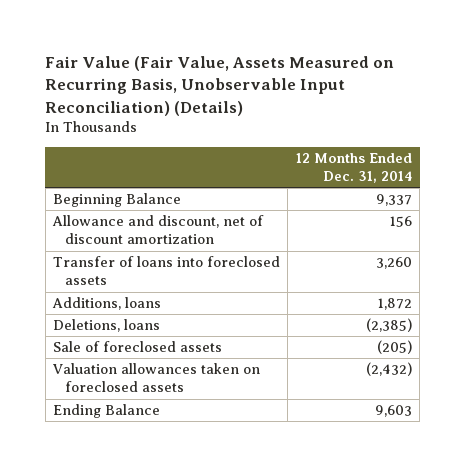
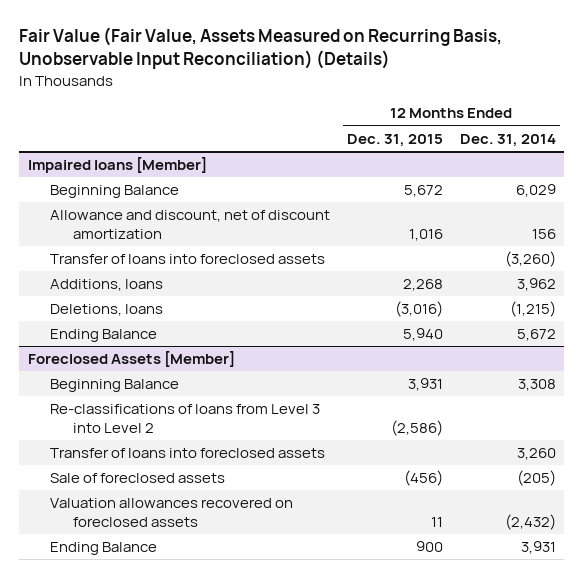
none -> [347,133,444,147] Dec. 31, 2015
none -> [27,157,207,174] Impaired loans [Member]
[375,194,412,207] 9,337 -> [515,184,556,198] 6,029
none -> [50,254,326,265] Transfer of loans into foreclosed assets
none -> [50,279,164,292] Additions, loans
none -> [50,304,164,317] Deletions, loans
none -> [50,329,158,343] Ending Balance
none -> [27,351,235,368] Foreclosed Assets [Member]
none -> [50,379,180,393] Beginning Balance
none -> [50,404,321,434] Re-classifications of loans from Level 3 into Level 2
[52,297,162,311] Additions, loans -> none
[53,319,161,333] Deletions, loans -> none
[52,363,261,393] Valuation allowances taken on foreclosed assets -> [50,498,294,528] Valuation allowances recovered on foreclosed assets
[374,405,412,418] 9,603 -> [520,541,556,555] 3,931

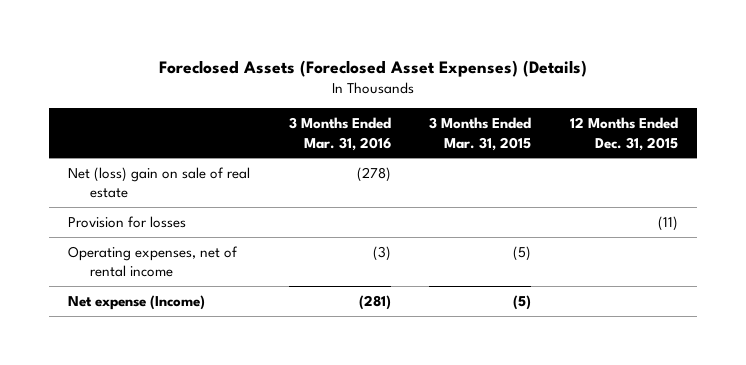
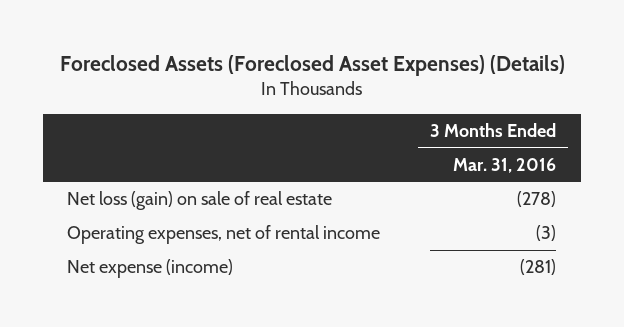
[429,117,532,151] 3 Months Ended Mar. 31, 2015 -> none
[569,117,678,151] 12 Months Ended Dec. 31, 2015 -> none
[68,215,187,228] Provision for losses -> none
[68,166,251,199] Net (loss) gain on sale of real estate -> [67,191,333,211] Net loss (gain) on sale of real estate
[68,294,206,310] Net expense (Income) -> [67,259,234,279] Net expense (income)

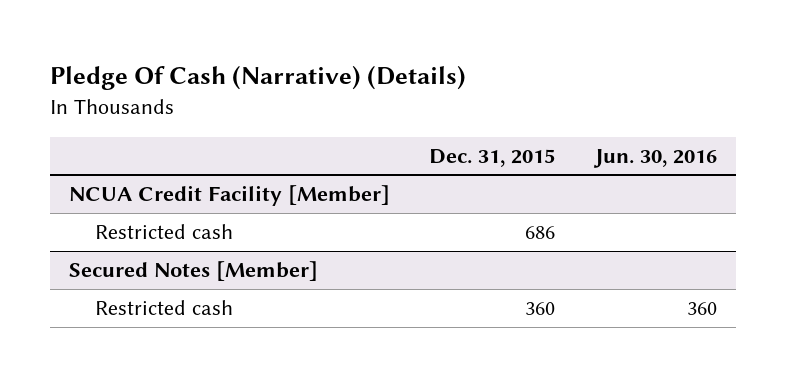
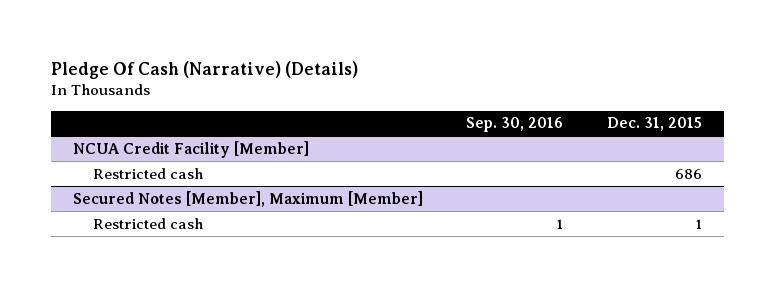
[592,148,717,168] Jun. 30, 2016 -> none
none -> [466,117,564,133] Sep. 30, 2016
[69,261,319,282] Secured Notes [Member] -> [72,190,423,207] Secured Notes [Member], Maximum [Member]
[525,302,556,316] 360 -> [694,218,702,229] 1

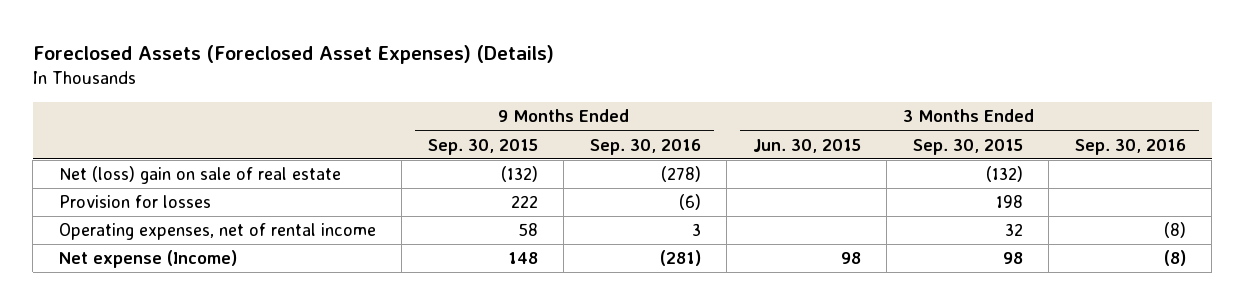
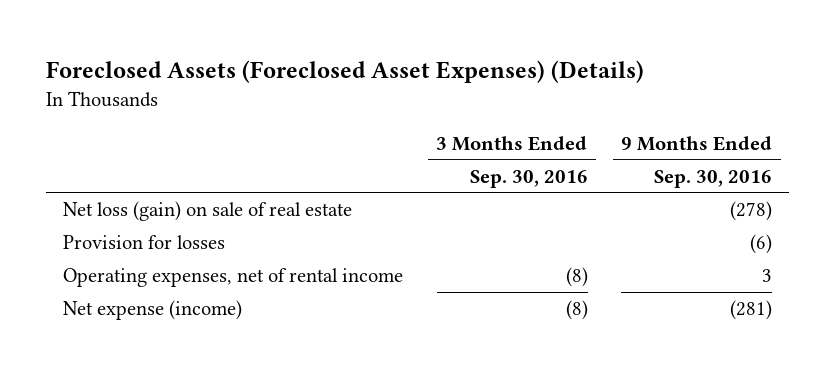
[427,138,538,155] Sep. 30, 2015 -> none
[752,138,861,153] Jun. 30, 2015 -> none
[912,138,1023,155] Sep. 30, 2015 -> none
[58,166,341,185] Net (loss) gain on sale of real estate -> [62,201,352,222] Net loss (gain) on sale of real estate
[58,250,237,269] Net expense (Income) -> [62,300,242,321] Net expense (income)

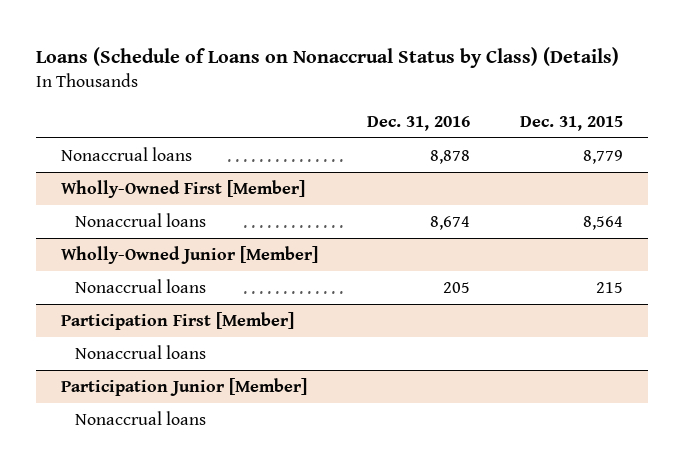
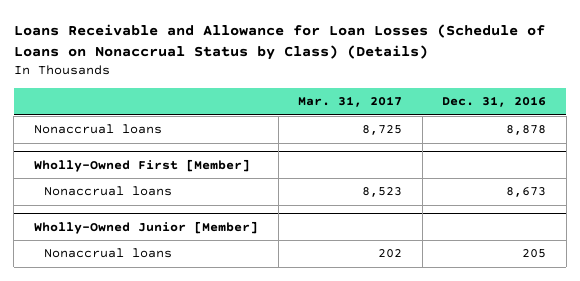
[36,47,620,69] Loans (Schedule of Loans on Nonaccrual Status by Class) (Details) -> [13,23,545,61] Loans Receivable and Allowance for Loan Losses (Schedule of Loans on Nonaccrual Status by Class) (Details)
[519,115,623,131] Dec. 31, 2015 -> none
none -> [298,96,403,108] Mar. 31, 2017
[430,215,471,230] 8,674 -> [506,187,547,198] 8,673
[60,311,294,330] Participation First [Member] -> none
[75,344,207,359] Nonaccrual loans -> none
[60,377,307,396] Participation Junior [Member] -> none
[75,410,207,425] Nonaccrual loans -> none

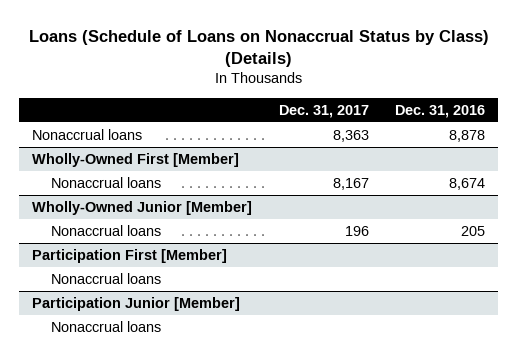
[13,23,545,61] Loans Receivable and Allowance for Loan Losses (Schedule of Loans on Nonaccrual Status by Class) (Details) -> [28,29,489,67] Loans (Schedule of Loans on Nonaccrual Status by Class) (Details)
[298,96,403,108] Mar. 31, 2017 -> none
none -> [278,104,369,118] Dec. 31, 2017
[506,187,547,198] 8,673 -> [448,178,485,191] 8,674
none -> [32,249,228,264] Participation First [Member]
none -> [51,273,162,285] Nonaccrual loans
none -> [32,297,241,312] Participation Junior [Member]
none -> [51,321,162,333] Nonaccrual loans

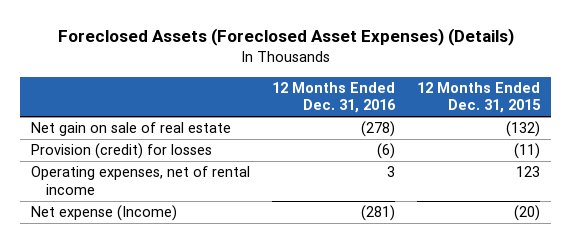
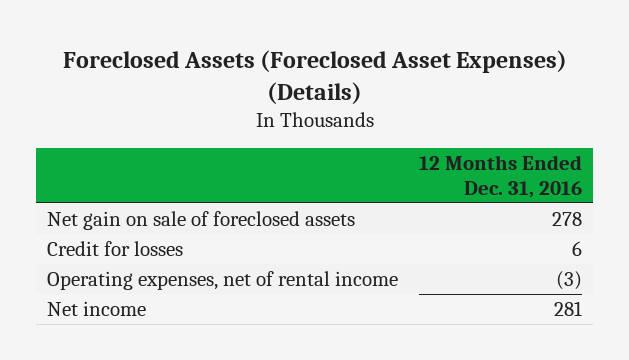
[417,81,542,114] 12 Months Ended Dec. 31, 2015 -> none
[30,122,231,137] Net gain on sale of real estate -> [46,211,355,231] Net gain on sale of foreclosed assets
[361,121,396,138] (278) -> [552,212,583,227] 278
[30,143,212,160] Provision (credit) for losses -> [46,241,183,257] Credit for losses
[377,143,396,160] (6) -> [572,241,583,257] 6
[387,166,396,178] 3 -> [556,271,583,291] (3)
[30,205,177,222] Net expense (Income) -> [46,301,146,317] Net income
[361,205,396,222] (281) -> [554,301,583,317] 281

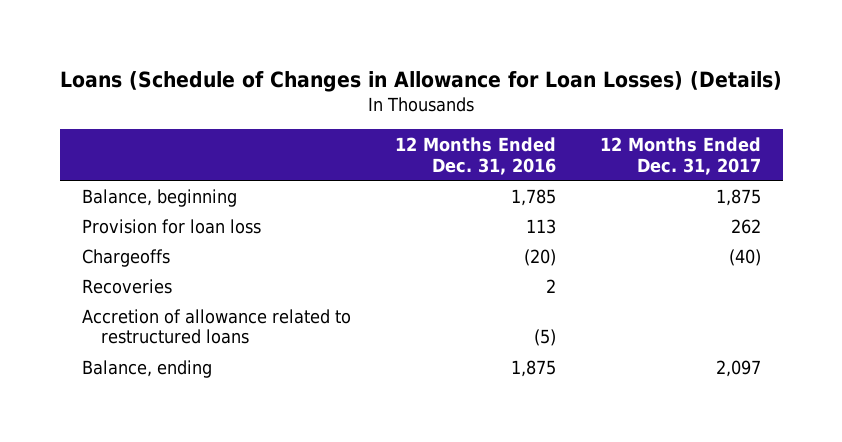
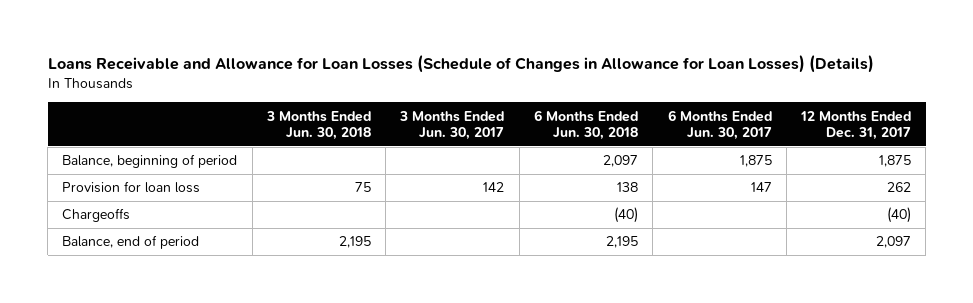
[60,71,783,93] Loans (Schedule of Changes in Allowance for Loan Losses) (Details) -> [47,55,874,74] Loans Receivable and Allowance for Loan Losses (Schedule of Changes in Allowance for Loan Losses) (Details)
[394,136,556,175] 12 Months Ended Dec. 31, 2016 -> none
none -> [265,110,371,140] 3 Months Ended Jun. 30, 2018
none -> [399,110,505,140] 3 Months Ended Jun. 30, 2017
none -> [533,109,638,140] 6 Months Ended Jun. 30, 2018
none -> [667,109,772,140] 6 Months Ended Jun. 30, 2017
[81,188,237,207] Balance, beginning -> [62,154,238,169] Balance, beginning of period
[81,278,172,294] Recoveries -> none
[81,308,351,345] Accretion of allowance related to restructured loans -> none
[81,359,212,378] Balance, ending -> [62,235,200,250] Balance, end of period

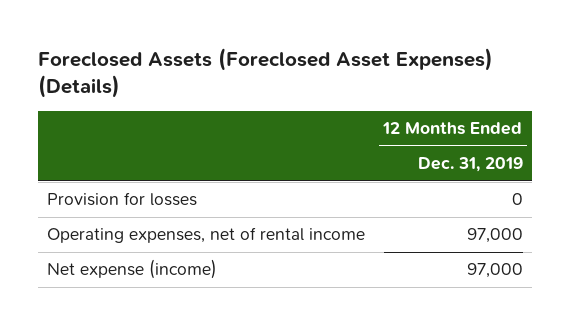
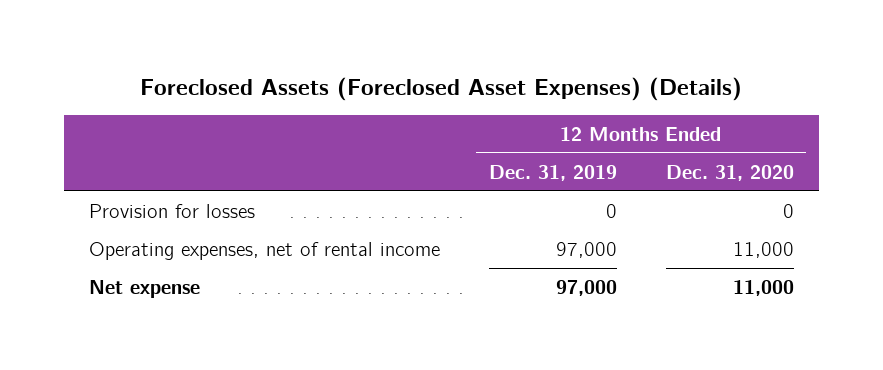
none -> [665,164,794,181] Dec. 31, 2020
[47,259,218,280] Net expense (income) -> [88,279,200,298] Net expense

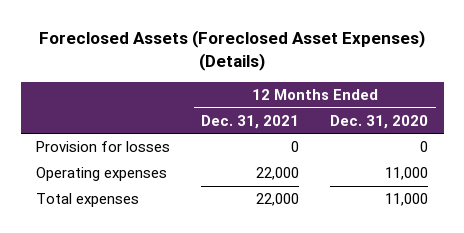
[488,164,617,181] Dec. 31, 2019 -> none
none -> [201,114,300,129] Dec. 31, 2021
[88,241,440,260] Operating expenses, net of rental income -> [36,167,168,182] Operating expenses
[88,279,200,298] Net expense -> [36,193,140,208] Total expenses

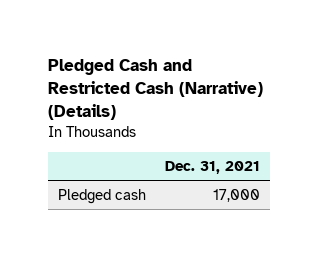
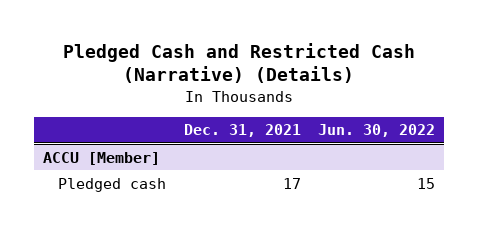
none -> [318,124,436,138] Jun. 30, 2022
none -> [43,151,161,165] ACCU [Member]
[213,189,261,203] 17,000 -> [282,177,301,189] 17

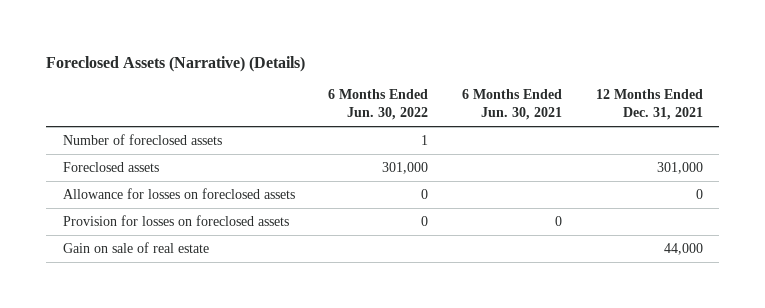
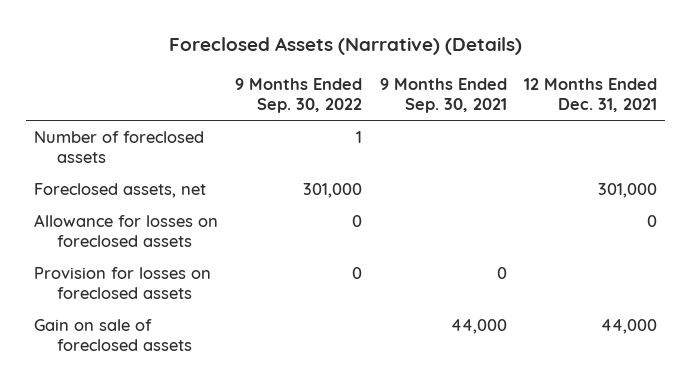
[328,89,429,121] 6 Months Ended Jun. 30, 2022 -> none
[462,89,563,121] 6 Months Ended Jun. 30, 2021 -> none
none -> [235,77,363,114] 9 Months Ended Sep. 30, 2022
none -> [379,77,507,114] 9 Months Ended Sep. 30, 2021
[62,162,159,173] Foreclosed assets -> [34,182,207,198] Foreclosed assets, net
[62,242,209,254] Gain on sale of real estate -> [34,318,193,352] Gain on sale of foreclosed assets

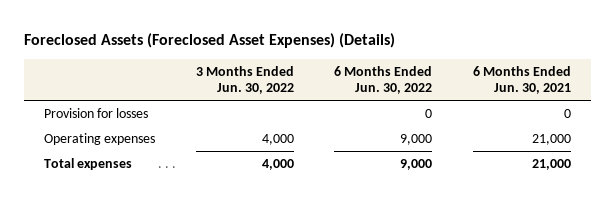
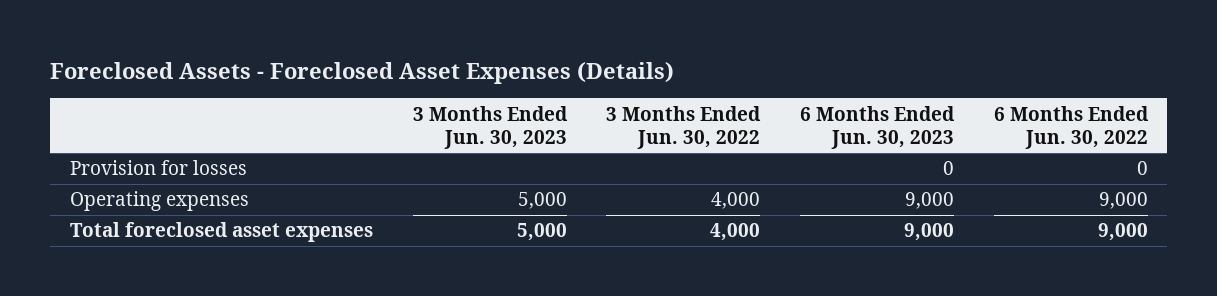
[24,33,396,49] Foreclosed Assets (Foreclosed Asset Expenses) (Details) -> [50,62,675,85] Foreclosed Assets - Foreclosed Asset Expenses (Details)
[472,65,571,95] 6 Months Ended Jun. 30, 2021 -> none
none -> [412,105,568,149] 3 Months Ended Jun. 30, 2023
none -> [799,105,955,149] 6 Months Ended Jun. 30, 2023
[44,157,133,170] Total expenses -> [69,222,373,243] Total foreclosed asset expenses

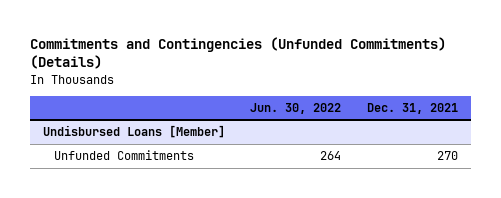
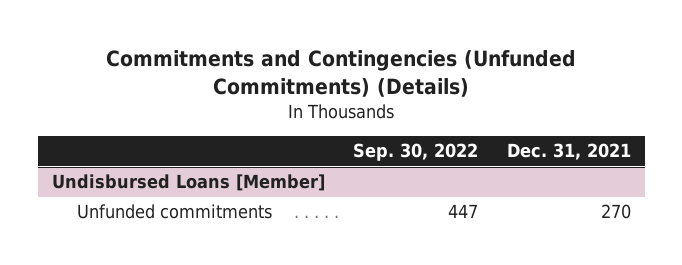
[250,102,342,114] Jun. 30, 2022 -> none
none -> [353,143,479,162] Sep. 30, 2022
[53,150,194,161] Unfunded Commitments -> [77,204,273,220] Unfunded commitments

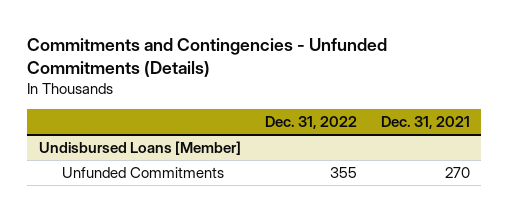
[106,49,577,97] Commitments and Contingencies (Unfunded Commitments) (Details) -> [27,37,388,77] Commitments and Contingencies - Unfunded Commitments (Details)
[353,143,479,162] Sep. 30, 2022 -> none
none -> [264,116,357,130] Dec. 31, 2022
[77,204,273,220] Unfunded commitments -> [62,167,225,179] Unfunded Commitments

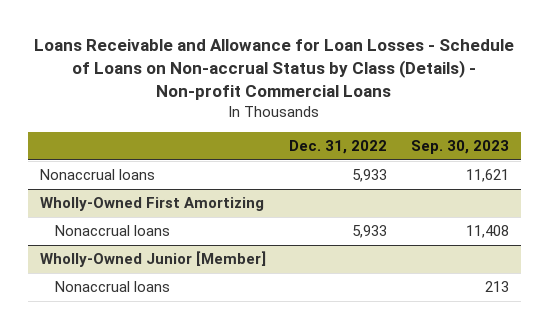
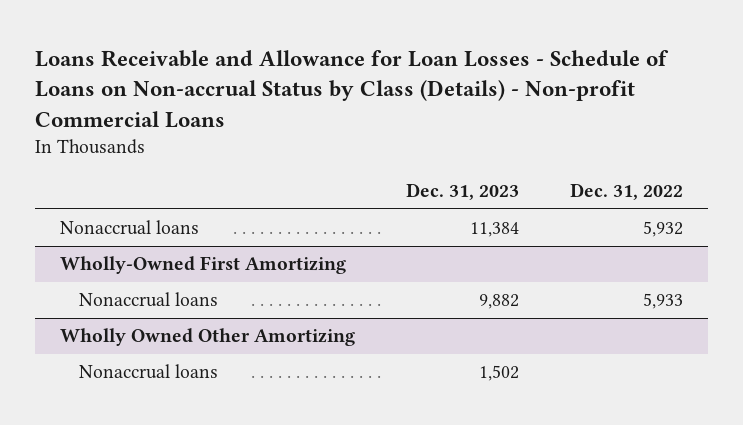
[410,140,509,155] Sep. 30, 2023 -> none
none -> [405,183,519,201] Dec. 31, 2023
[352,169,388,183] 5,933 -> [642,221,683,238] 5,932
[39,251,266,268] Wholly-Owned Junior [Member] -> [60,328,356,347] Wholly Owned Other Amortizing

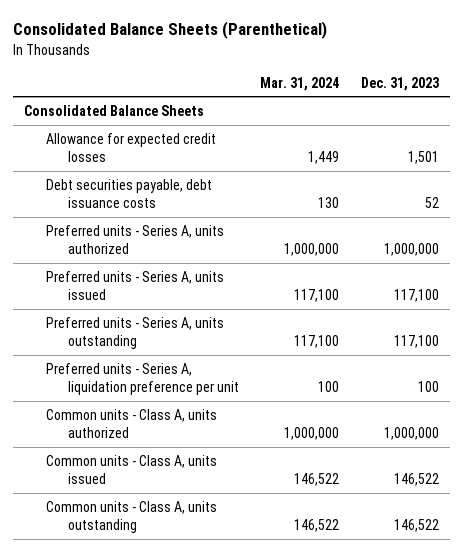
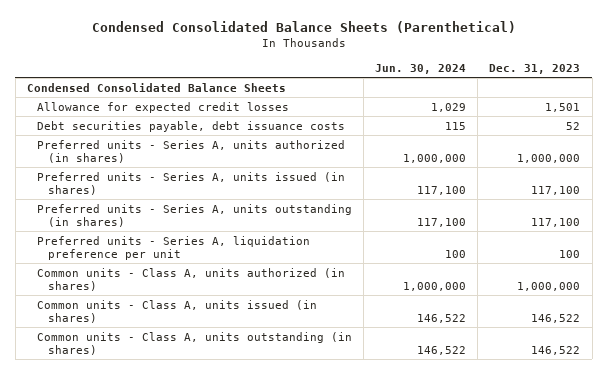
[13,21,328,40] Consolidated Balance Sheets (Parenthetical) -> [91,21,516,34] Condensed Consolidated Balance Sheets (Parenthetical)
[260,76,340,91] Mar. 31, 2024 -> none
none -> [375,63,467,74] Jun. 30, 2024
[24,104,205,116] Consolidated Balance Sheets -> [26,82,286,92] Condensed Consolidated Balance Sheets
[45,224,224,255] Preferred units - Series A, units authorized -> [37,139,346,163] Preferred units - Series A, units authorized (in shares)
[45,270,224,301] Preferred units - Series A, units issued -> [37,171,346,195] Preferred units - Series A, units issued (in shares)
[45,316,224,350] Preferred units - Series A, units outstanding -> [37,203,353,227] Preferred units - Series A, units outstanding (in shares)
[45,408,217,439] Common units - Class A, units authorized -> [37,267,346,291] Common units - Class A, units authorized (in shares)
[45,454,217,485] Common units - Class A, units issued -> [37,299,318,323] Common units - Class A, units issued (in shares)
[45,500,217,534] Common units - Class A, units outstanding -> [37,331,353,355] Common units - Class A, units outstanding (in shares)

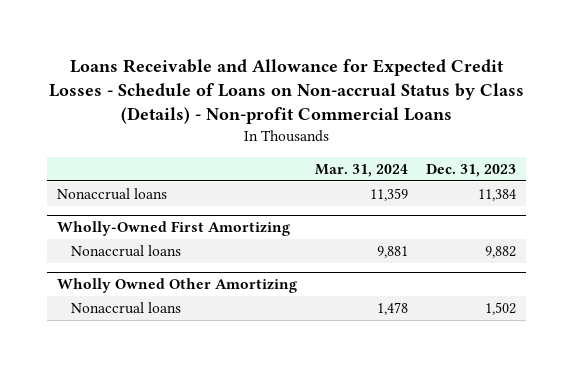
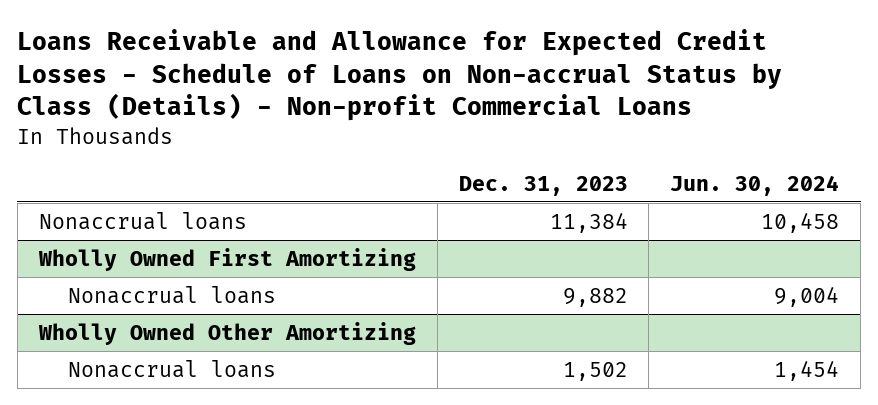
[315,163,409,177] Mar. 31, 2024 -> none
none -> [670,174,840,196] Jun. 30, 2024
[56,221,290,237] Wholly-Owned First Amortizing -> [37,247,416,271] Wholly Owned First Amortizing

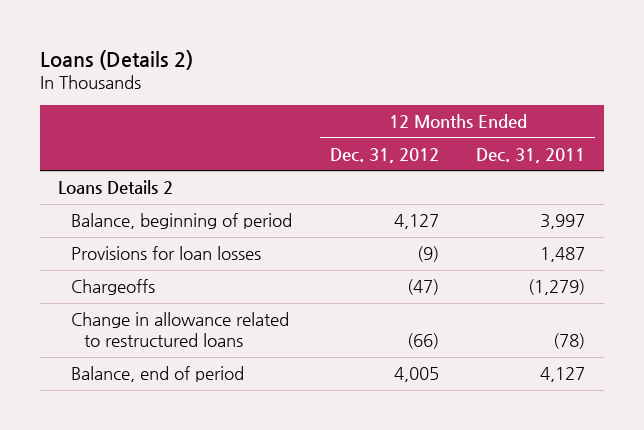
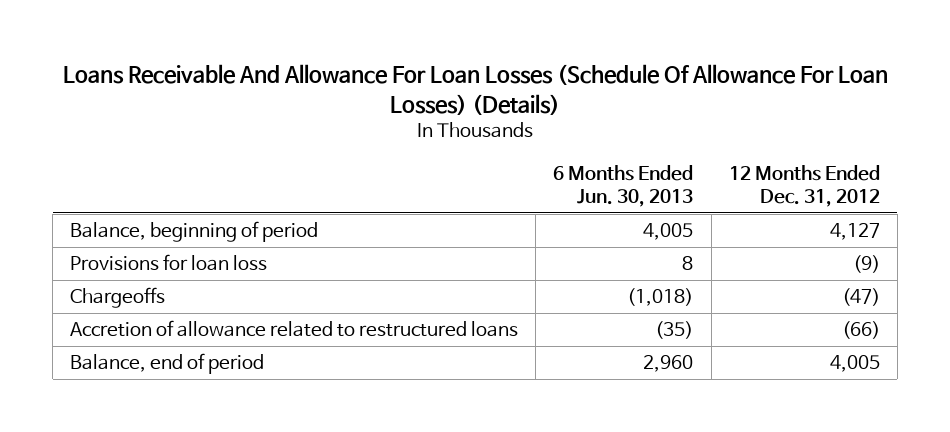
[39,49,193,70] Loans (Details 2) -> [62,64,888,115] Loans Receivable And Allowance For Loan Losses (Schedule Of Allowance For Loan Losses) (Details)
[476,147,586,163] Dec. 31, 2011 -> none
none -> [553,164,694,208] 6 Months Ended Jun. 30, 2013
[58,180,174,195] Loans Details 2 -> none
[71,246,262,261] Provisions for loan losses -> [70,254,268,272] Provisions for loan loss
[71,312,290,348] Change in allowance related to restructured loans -> [70,320,519,338] Accretion of allowance related to restructured loans

